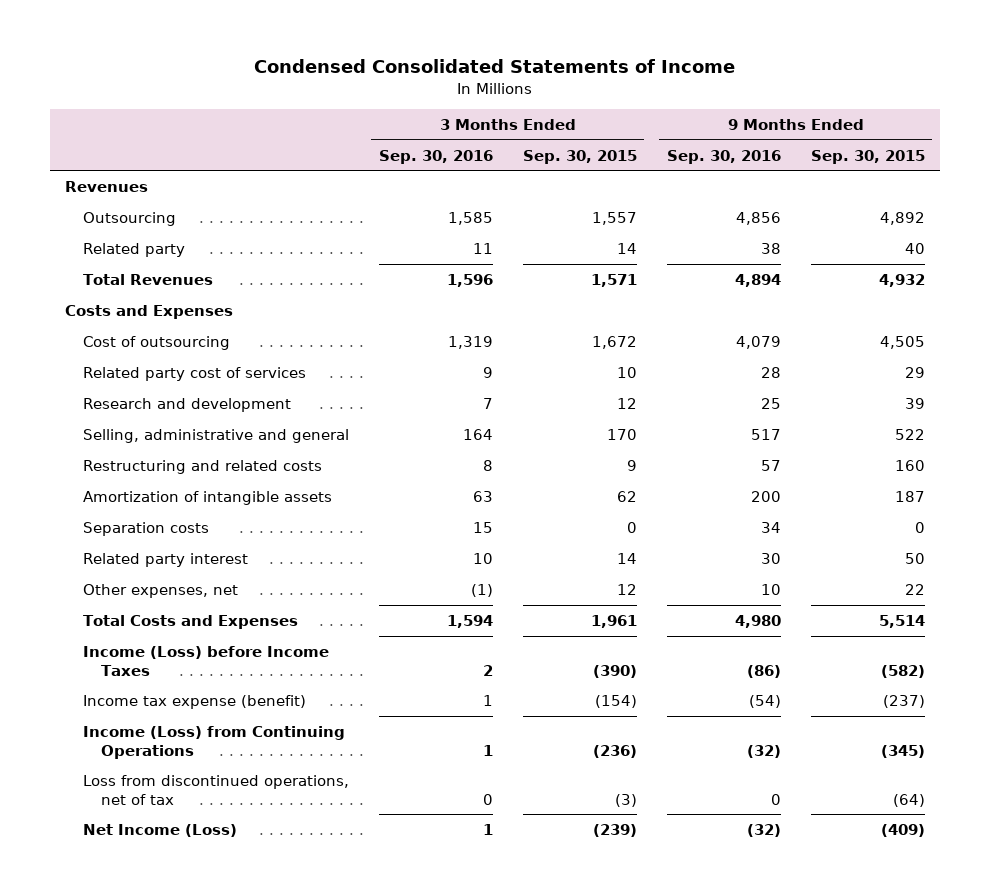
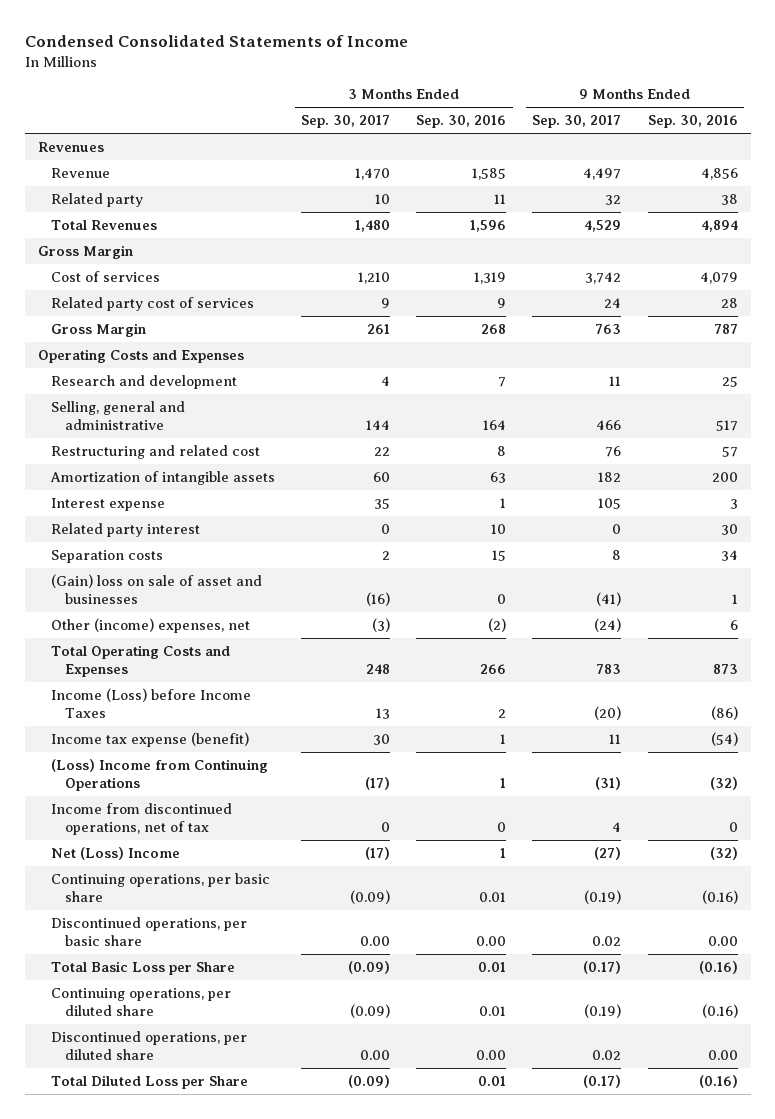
[522,149,637,164] Sep. 30, 2015 -> none
[810,149,925,164] Sep. 30, 2015 -> none
none -> [301,115,391,129] Sep. 30, 2017
none -> [532,115,622,129] Sep. 30, 2017
[82,211,176,226] Outsourcing -> [51,168,111,179] Revenue
[64,304,233,319] Costs and Expenses -> none
none -> [37,245,133,260] Gross Margin
[82,335,230,350] Cost of outsourcing -> [51,271,161,283] Cost of services
none -> [51,323,147,338] Gross Margin
none -> [37,349,244,364] Operating Costs and Expenses
[82,428,349,443] Selling, administrative and general -> [51,401,186,431] Selling, general and administrative
[82,459,322,474] Restructuring and related costs -> [51,445,261,460] Restructuring and related cost
none -> [51,498,166,512] Interest expense
[82,521,209,536] Separation costs -> [51,550,164,564] Separation costs
none -> [51,574,263,605] (Gain) loss on sale of asset and businesses
[82,583,238,598] Other expenses, net -> [51,618,251,634] Other (income) expenses, net
[470,583,493,597] (1) -> [488,618,507,633] (2)
[760,583,781,595] 10 -> [729,620,738,631] 6
[82,614,298,629] Total Costs and Expenses -> [51,645,231,678] Total Operating Costs and Expenses
[446,614,493,628] 1,594 -> [480,664,507,675] 266
[734,614,781,628] 4,980 -> [712,664,738,675] 873
[82,725,345,759] Income (Loss) from Continuing Operations -> [51,759,269,792] (Loss) Income from Continuing Operations
[82,774,349,805] Loss from discontinued operations, net of tax -> [51,803,233,836] Income from discontinued operations, net of tax
[82,823,237,837] Net Income (Loss) -> [51,847,181,861] Net (Loss) Income
none -> [51,873,271,903] Continuing operations, per basic share
none -> [51,917,248,947] Discontinued operations, per basic share
none -> [51,961,236,976] Total Basic Loss per Share
none -> [51,988,232,1017] Continuing operations, per diluted share
none -> [51,1031,248,1061] Discontinued operations, per diluted share
none -> [51,1075,249,1090] Total Diluted Loss per Share

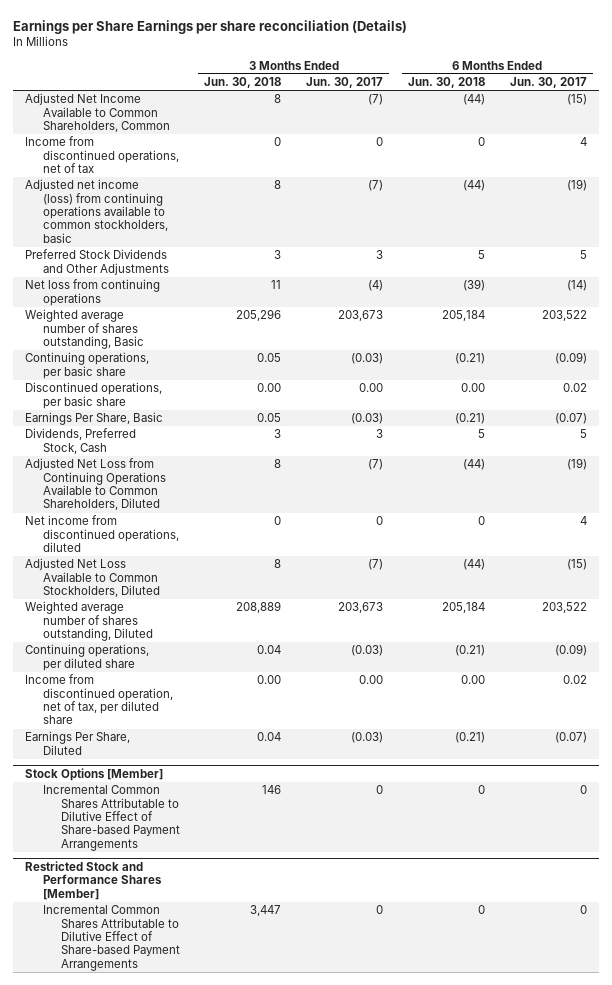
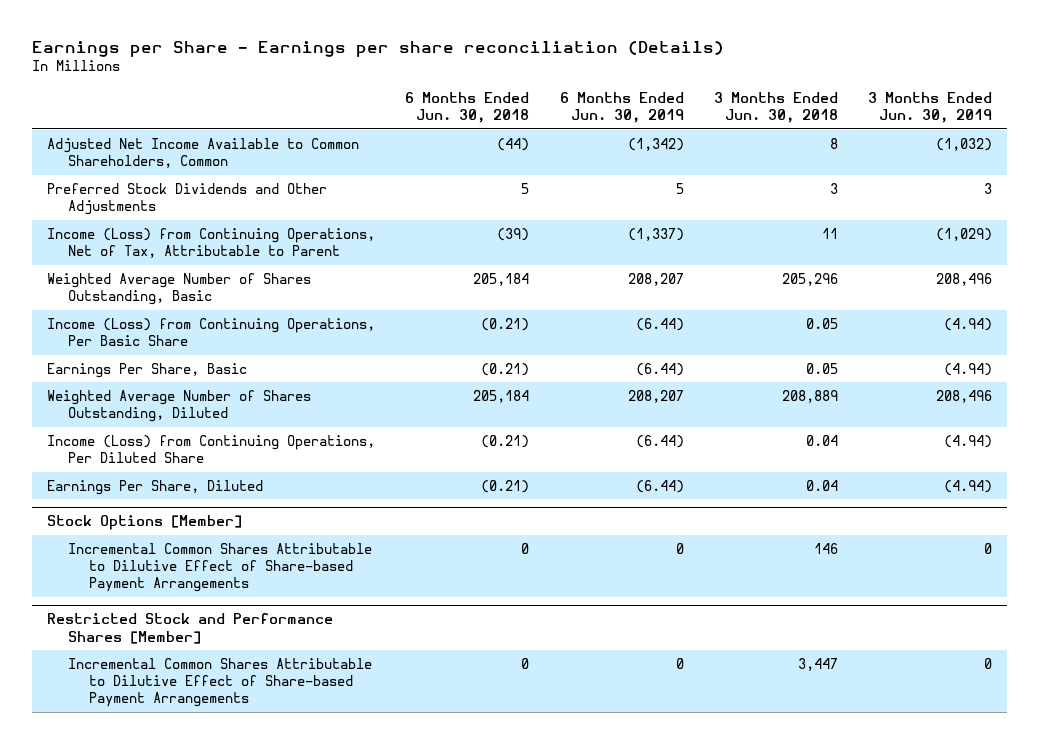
[13,19,408,34] Earnings per Share Earnings per share reconciliation (Details) -> [31,40,724,57] Earnings per Share - Earnings per share reconciliation (Details)
[306,77,384,89] Jun. 30, 2017 -> none
[509,77,587,89] Jun. 30, 2017 -> none
none -> [559,91,684,124] 6 Months Ended Jun. 30, 2019
none -> [868,91,993,124] 3 Months Ended Jun. 30, 2019
[25,136,180,174] Income from discontinued operations, net of tax -> none
[25,179,169,243] Adjusted net income (loss) from continuing operations available to common stockholders, basic -> none
[25,382,163,409] Discontinued operations, per basic share -> none
[25,279,161,306] Net loss from continuing operations -> [46,227,375,259] Income (Loss) from Continuing Operations, Net of Tax, Attributable to Parent
[25,309,145,350] Weighted average number of shares outstanding, Basic -> [46,272,311,306] Weighted Average Number of Shares Outstanding, Basic
[25,352,150,379] Continuing operations, per basic share -> [46,317,375,347] Income (Loss) from Continuing Operations, Per Basic Share
[25,428,137,454] Dividends, Preferred Stock, Cash -> none
[25,458,167,511] Adjusted Net Loss from Continuing Operations Available to Common Shareholders, Diluted -> none
[25,515,180,553] Net income from discontinued operations, diluted -> none
[25,558,161,598] Adjusted Net Loss Available to Common Stockholders, Diluted -> none
[25,674,174,725] Income from discontinued operation, net of tax, per diluted share -> none
[25,601,154,642] Weighted average number of shares outstanding, Diluted -> [46,389,311,423] Weighted Average Number of Shares Outstanding, Diluted
[25,644,150,671] Continuing operations, per diluted share -> [46,434,375,464] Income (Loss) from Continuing Operations, Per Diluted Share

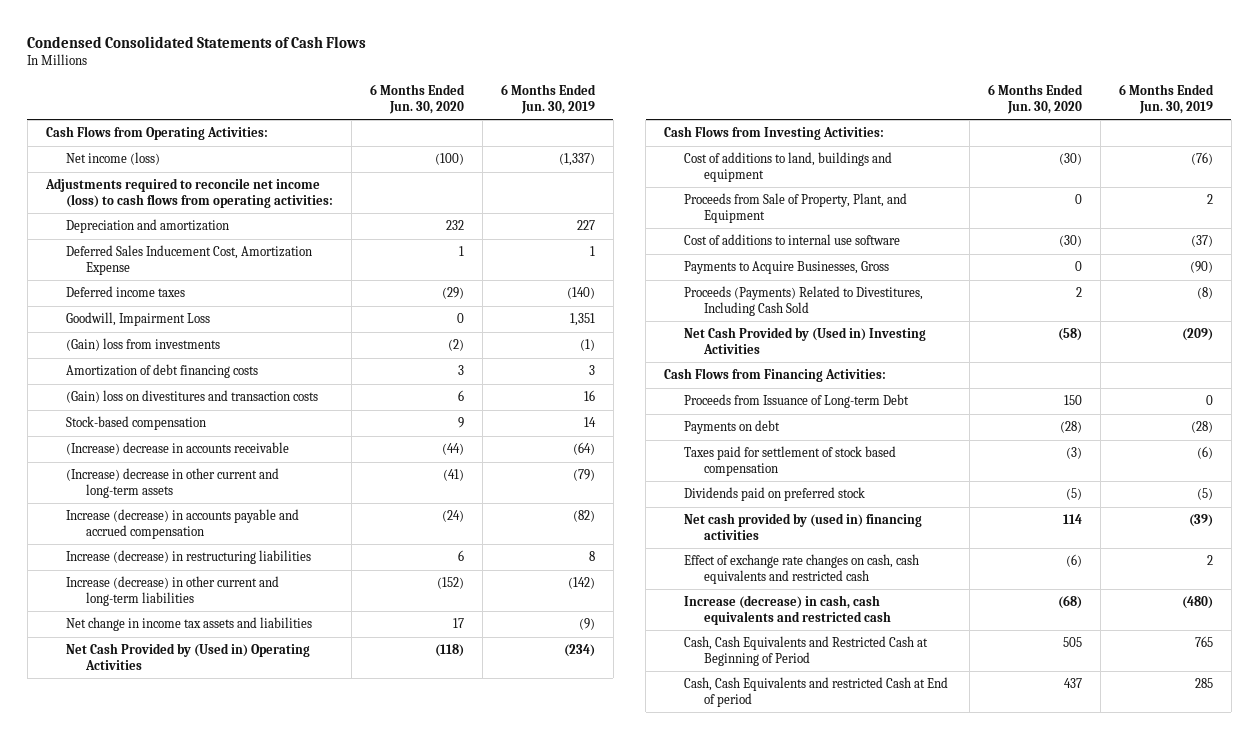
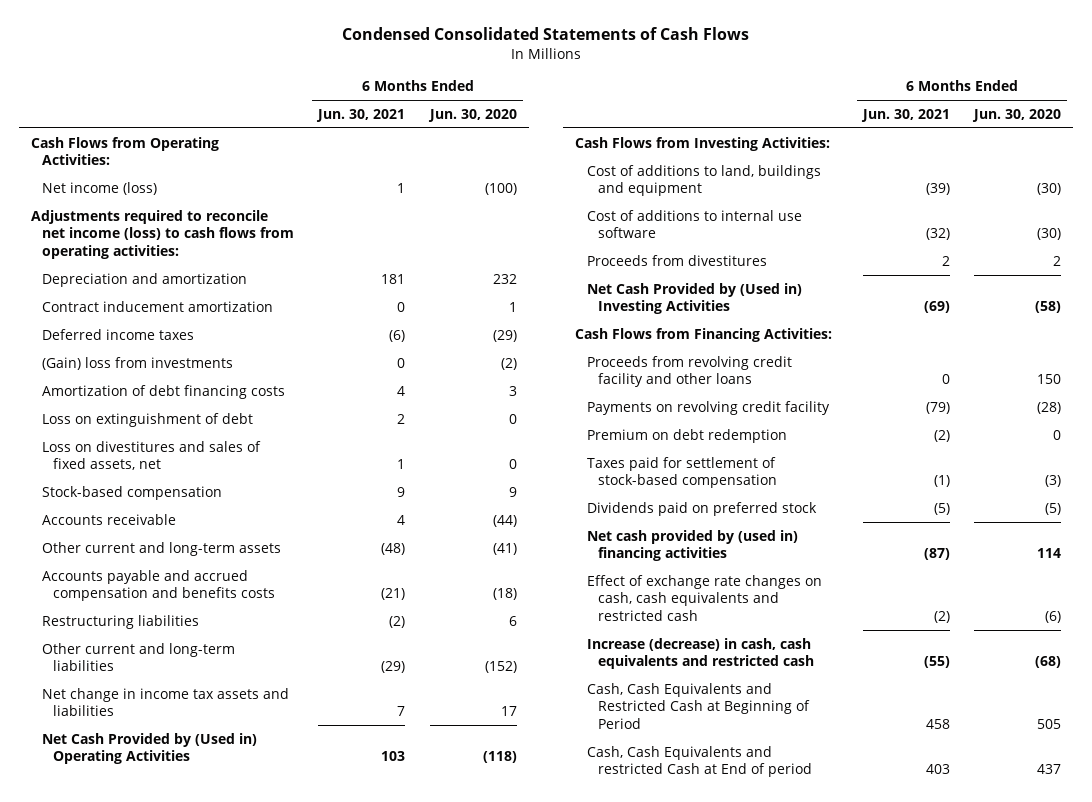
[500,84,596,114] 6 Months Ended Jun. 30, 2019 -> none
none -> [316,108,406,122] Jun. 30, 2021
[65,245,312,275] Deferred Sales Inducement Cost, Amortization Expense -> [42,300,274,312] Contract inducement amortization
[65,312,210,327] Goodwill, Impairment Loss -> none
none -> [42,412,254,427] Loss on extinguishment of debt
[65,390,318,404] (Gain) loss on divestitures and transaction costs -> [42,440,262,471] Loss on divestitures and sales of fixed assets, net
[457,390,464,402] 6 -> [508,459,517,470] 0
[65,442,289,456] (Increase) decrease in accounts receivable -> [42,513,177,525] Accounts receivable
[65,468,279,498] (Increase) decrease in other current and long-term assets -> [42,541,282,556] Other current and long-term assets
[65,509,299,539] Increase (decrease) in accounts payable and accrued compensation -> [42,569,276,602] Accounts payable and accrued compensation and benefits costs
[441,510,464,523] (24) -> [492,588,517,601] (18)
[65,550,311,565] Increase (decrease) in restructuring liabilities -> [42,614,200,629] Restructuring liabilities
[65,576,279,606] Increase (decrease) in other current and long-term liabilities -> [42,642,236,672] Other current and long-term liabilities
[684,193,908,223] Proceeds from Sale of Property, Plant, and Equipment -> none
[684,261,890,275] Payments to Acquire Businesses, Gross -> none
[684,286,924,316] Proceeds (Payments) Related to Divestitures, Including Cash Sold -> none
none -> [586,254,767,266] Proceeds from divestitures
[684,394,910,409] Proceeds from Issuance of Long-term Debt -> [586,355,792,388] Proceeds from revolving credit facility and other loans
[684,420,781,435] Payments on debt -> [586,400,830,415] Payments on revolving credit facility
none -> [586,428,787,443] Premium on debt redemption
[684,446,897,476] Taxes paid for settlement of stock based compensation -> [586,456,777,489] Taxes paid for settlement of stock-based compensation

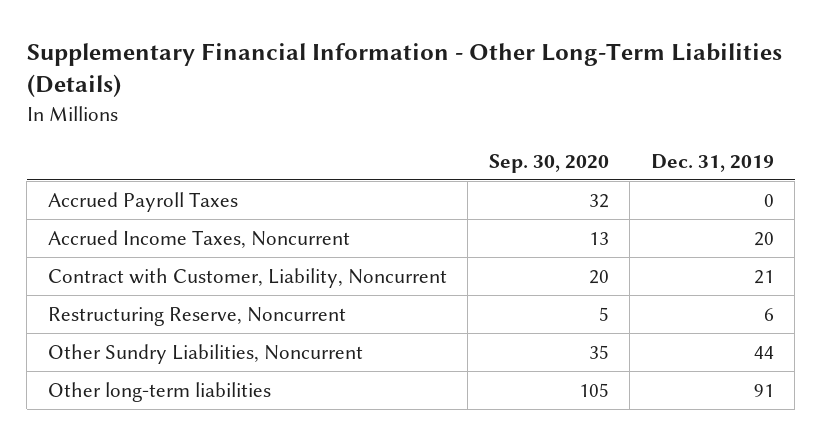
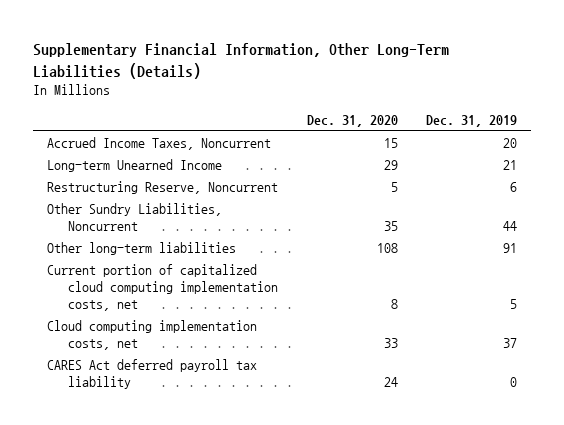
[26,42,782,98] Supplementary Financial Information - Other Long-Term Liabilities (Details) -> [32,43,449,79] Supplementary Financial Information, Other Long-Term Liabilities (Details)
[488,153,609,173] Sep. 30, 2020 -> none
none -> [306,114,398,127] Dec. 31, 2020
[47,191,238,212] Accrued Payroll Taxes -> none
[47,267,447,288] Contract with Customer, Liability, Noncurrent -> [47,158,223,172] Long-term Unearned Income
none -> [47,263,279,311] Current portion of capitalized cloud computing implementation costs, net
none -> [47,319,258,350] Cloud computing implementation costs, net
none -> [47,358,258,389] CARES Act deferred payroll tax liability

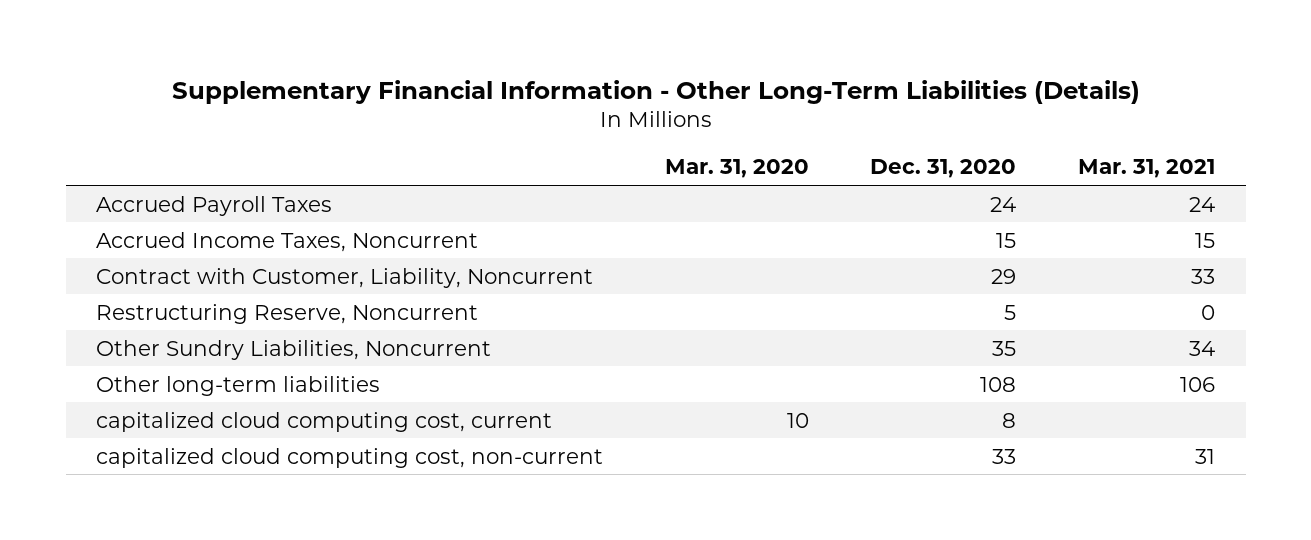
[32,43,449,79] Supplementary Financial Information, Other Long-Term Liabilities (Details) -> [171,79,1140,104] Supplementary Financial Information - Other Long-Term Liabilities (Details)
[425,114,517,127] Dec. 31, 2019 -> none
none -> [664,159,809,179] Mar. 31, 2020
none -> [1077,159,1215,179] Mar. 31, 2021
none -> [96,195,333,216] Accrued Payroll Taxes
[47,158,223,172] Long-term Unearned Income -> [96,267,594,288] Contract with Customer, Liability, Noncurrent
[47,358,258,389] CARES Act deferred payroll tax liability -> none
[47,263,279,311] Current portion of capitalized cloud computing implementation costs, net -> [96,411,553,432] capitalized cloud computing cost, current
[47,319,258,350] Cloud computing implementation costs, net -> [96,447,604,468] capitalized cloud computing cost, non-current

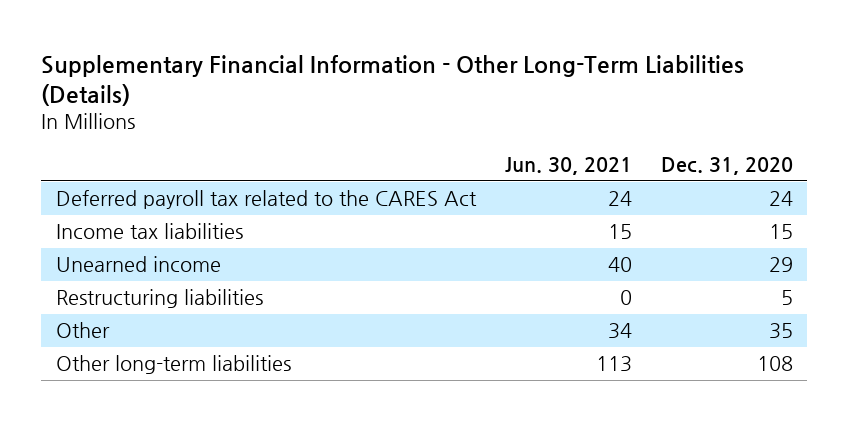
[664,159,809,179] Mar. 31, 2020 -> none
[1077,159,1215,179] Mar. 31, 2021 -> none
none -> [504,157,632,176] Jun. 30, 2021
[96,195,333,216] Accrued Payroll Taxes -> [55,190,477,210] Deferred payroll tax related to the CARES Act
[96,231,479,252] Accrued Income Taxes, Noncurrent -> [55,223,243,240] Income tax liabilities
[96,267,594,288] Contract with Customer, Liability, Noncurrent -> [55,256,221,273] Unearned income
[96,303,479,324] Restructuring Reserve, Noncurrent -> [55,289,263,309] Restructuring liabilities
[96,339,492,360] Other Sundry Liabilities, Noncurrent -> [55,322,110,339] Other
[96,411,553,432] capitalized cloud computing cost, current -> none
[96,447,604,468] capitalized cloud computing cost, non-current -> none

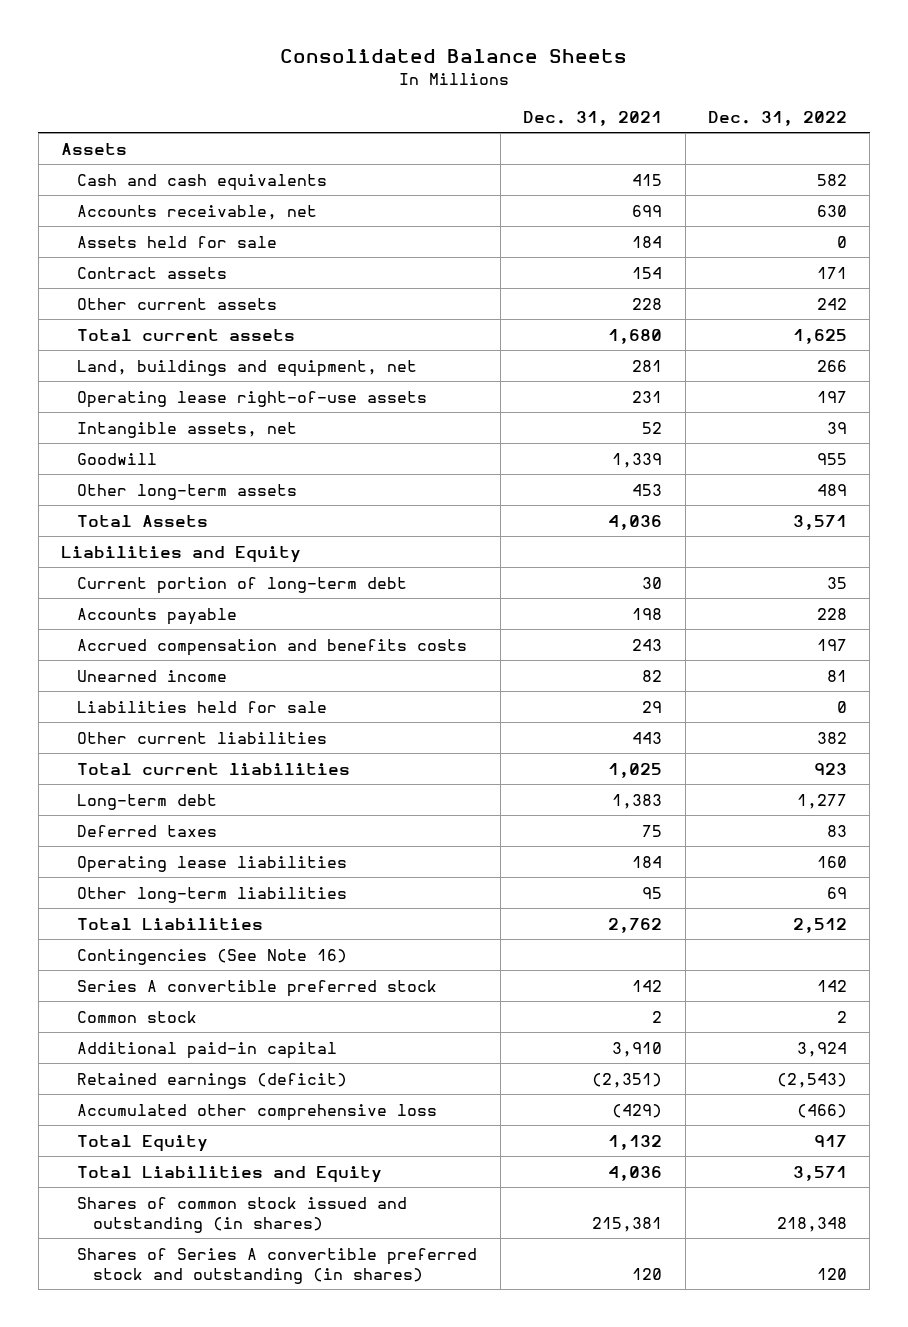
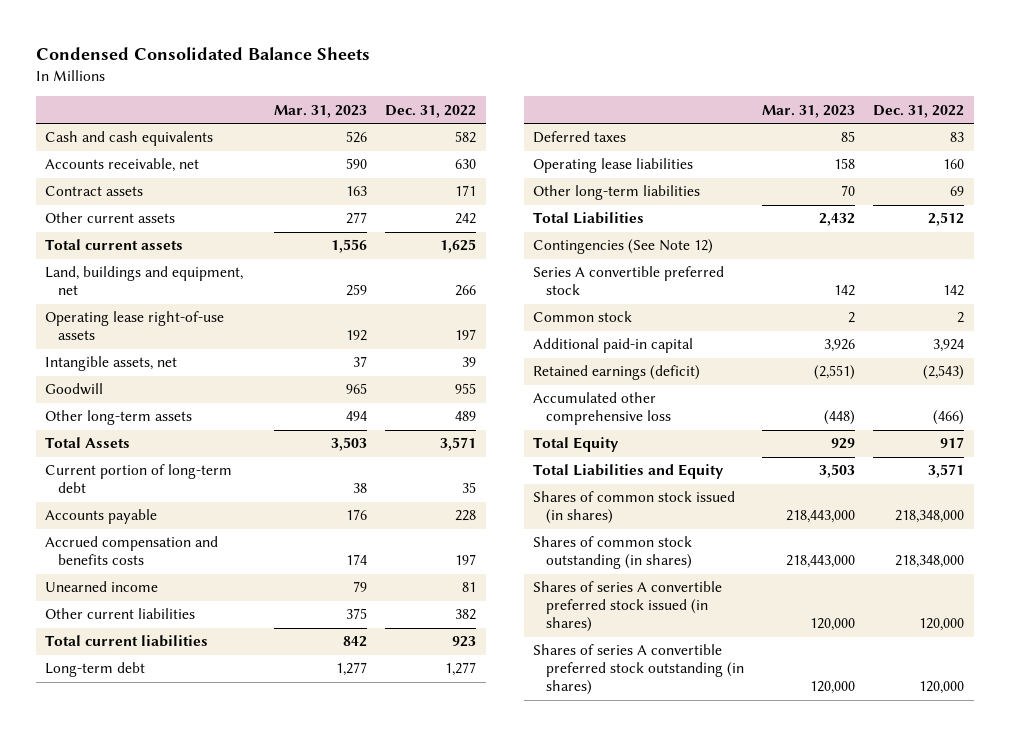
[280,49,628,64] Consolidated Balance Sheets -> [36,47,371,61] Condensed Consolidated Balance Sheets
[523,110,663,126] Dec. 31, 2021 -> none
none -> [274,104,368,118] Mar. 31, 2023
[61,142,128,155] Assets -> none
[77,235,278,248] Assets held for sale -> none
[61,545,302,563] Liabilities and Equity -> none
[77,700,328,713] Liabilities held for sale -> none
[77,948,348,965] Contingencies (See Note 16) -> [533,239,714,255] Contingencies (See Note 12)
none -> [533,491,736,525] Shares of common stock issued (in shares)
[77,1196,408,1234] Shares of common stock issued and outstanding (in shares) -> [533,536,693,570] Shares of common stock outstanding (in shares)
[776,1217,847,1233] 218,348 -> [895,555,965,569] 218,348,000
none -> [533,581,723,633] Shares of series A convertible preferred stock issued (in shares)
[77,1247,478,1285] Shares of Series A convertible preferred stock and outstanding (in shares) -> [533,644,744,696] Shares of series A convertible preferred stock outstanding (in shares)
[816,1268,847,1281] 120 -> [919,681,965,695] 120,000

